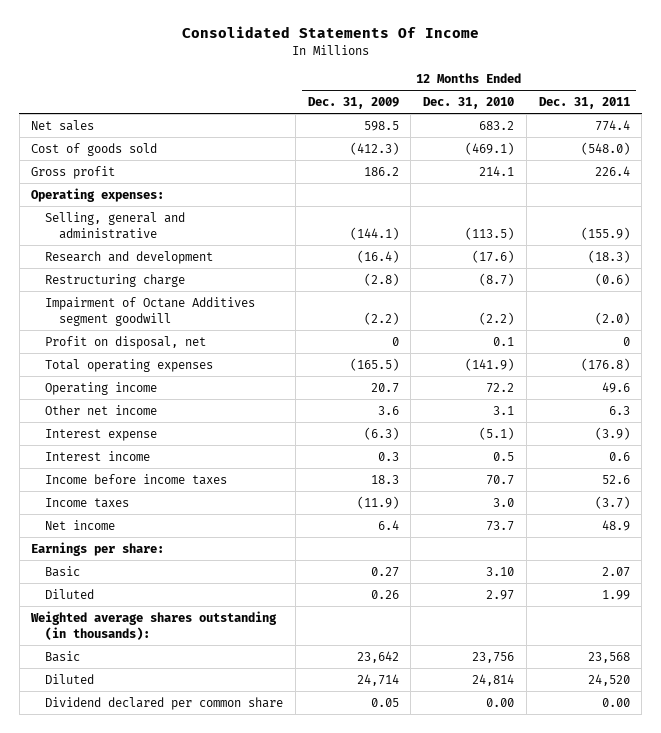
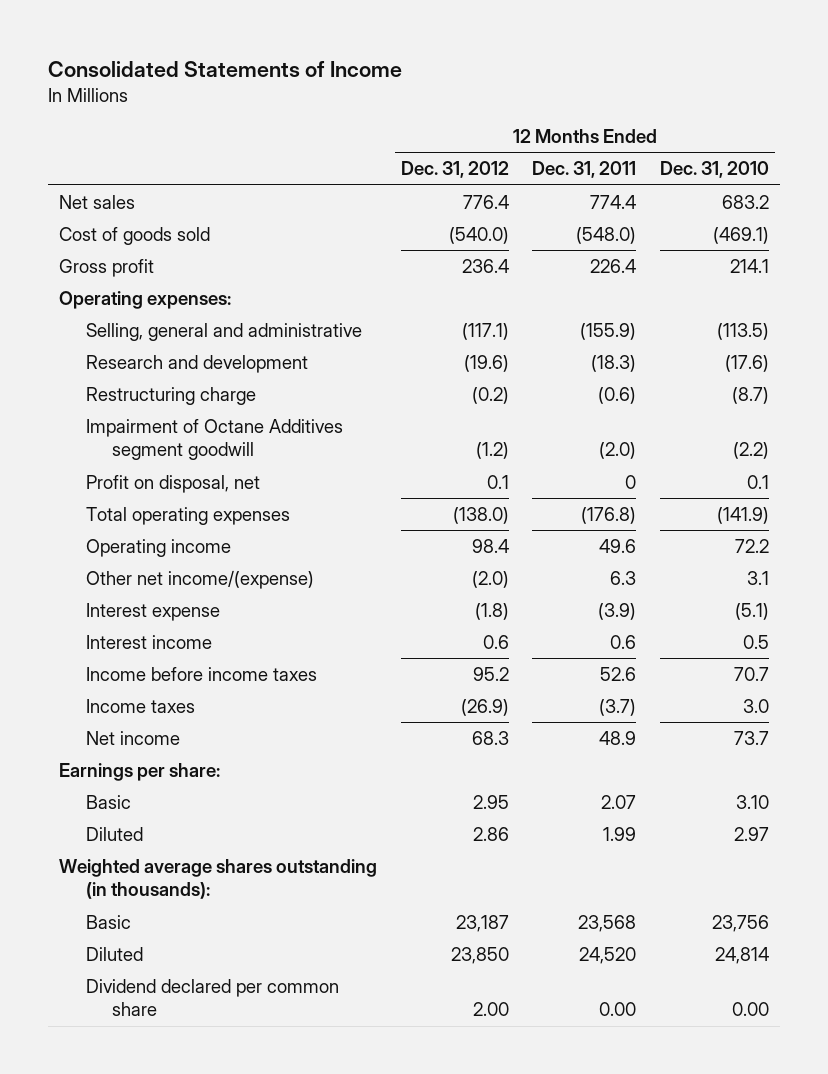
[181,26,479,39] Consolidated Statements Of Income -> [47,60,402,77] Consolidated Statements of Income
[307,97,399,110] Dec. 31, 2009 -> none
none -> [400,161,509,179] Dec. 31, 2012
[45,404,158,415] Other net income -> [85,569,314,589] Other net income/(expense)

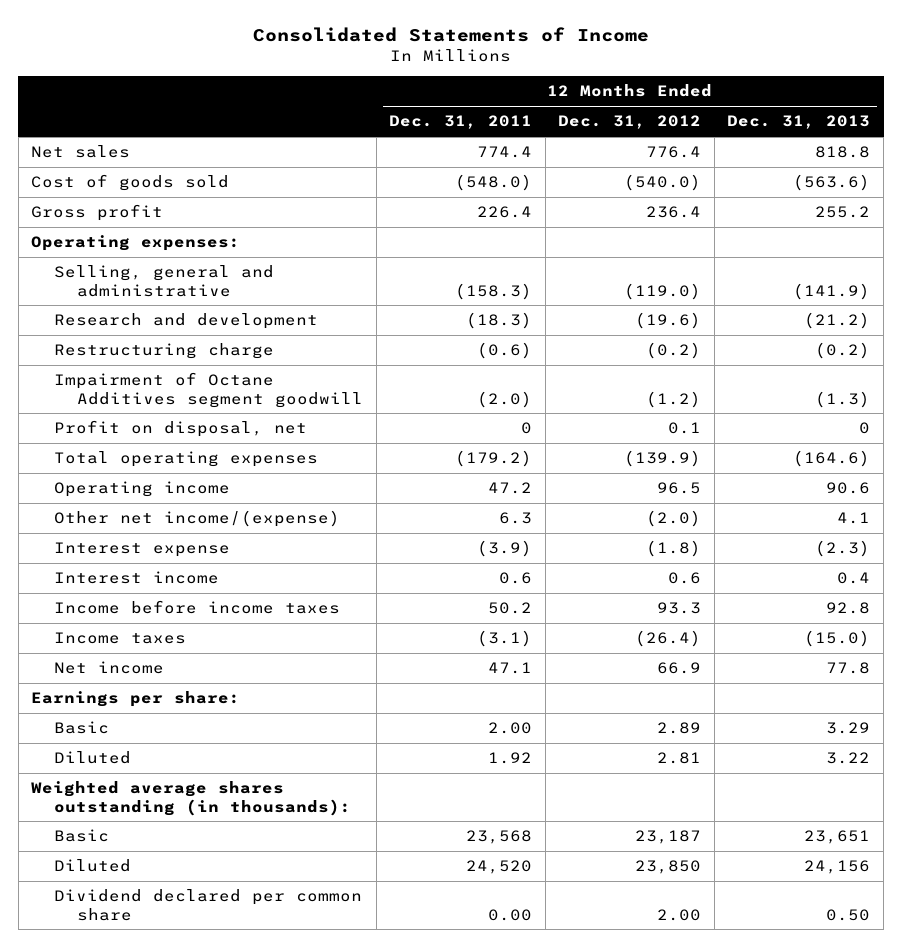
[659,161,769,179] Dec. 31, 2010 -> none
none -> [727,115,871,130] Dec. 31, 2013
[461,322,509,340] (117.1) -> [624,282,702,300] (119.0)
[580,322,637,340] (155.9) -> [455,282,533,300] (158.3)
[452,506,509,524] (138.0) -> [624,450,702,468] (139.9)
[581,506,637,524] (176.8) -> [455,450,533,468] (179.2)
[471,538,509,553] 98.4 -> [657,482,702,495] 96.5
[599,538,637,553] 49.6 -> [488,482,533,495] 47.2
[472,666,509,681] 95.2 -> [657,602,702,615] 93.3
[600,666,637,681] 52.6 -> [488,602,533,615] 50.2
[460,698,509,716] (26.9) -> [635,630,702,648] (26.4)
[599,698,637,716] (3.7) -> [477,630,533,648] (3.1)
[471,730,509,745] 68.3 -> [657,662,702,675] 66.9
[599,730,637,745] 48.9 -> [488,662,533,675] 47.1
[472,794,509,809] 2.95 -> [657,722,702,735] 2.89
[601,794,637,809] 2.07 -> [488,722,533,735] 2.00
[472,826,509,841] 2.86 -> [657,752,702,765] 2.81
[603,826,637,841] 1.99 -> [488,752,533,765] 1.92

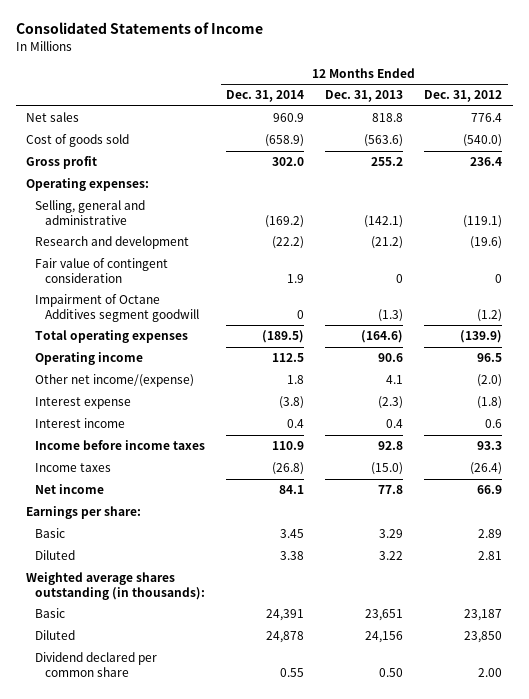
[389,115,533,130] Dec. 31, 2011 -> none
none -> [226,90,305,103] Dec. 31, 2014
[624,282,702,300] (119.0) -> [463,214,503,228] (119.1)
[793,282,871,300] (141.9) -> [364,214,404,228] (142.1)
[54,343,275,360] Restructuring charge -> none
none -> [35,258,169,283] Fair value of contingent consideration
[54,420,308,438] Profit on disposal, net -> none

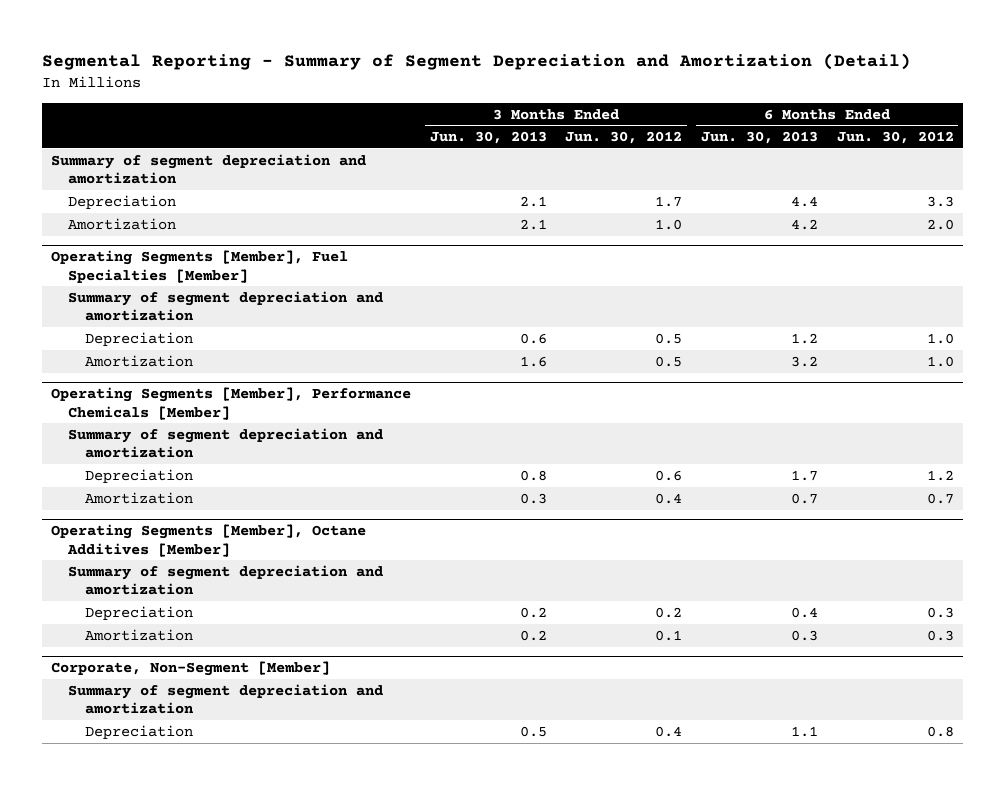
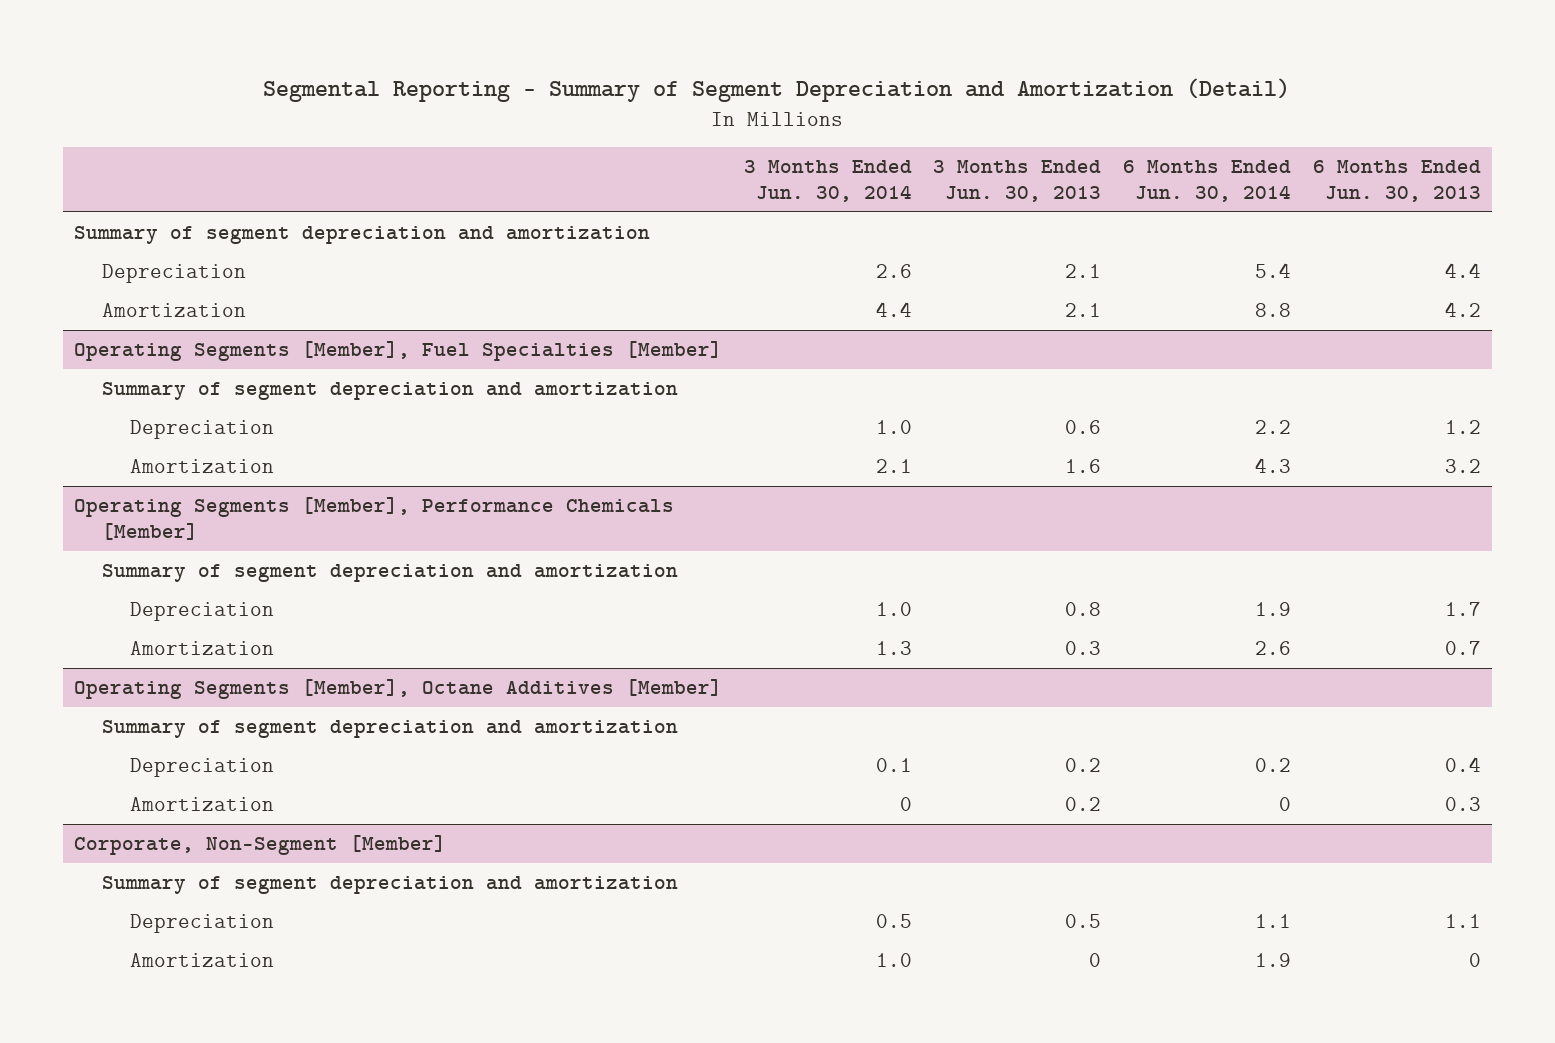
[565,131,683,145] Jun. 30, 2012 -> none
[836,131,954,145] Jun. 30, 2012 -> none
none -> [743,160,912,202] 3 Months Ended Jun. 30, 2014
none -> [1123,160,1292,202] 6 Months Ended Jun. 30, 2014
none -> [129,953,274,968] Amortization

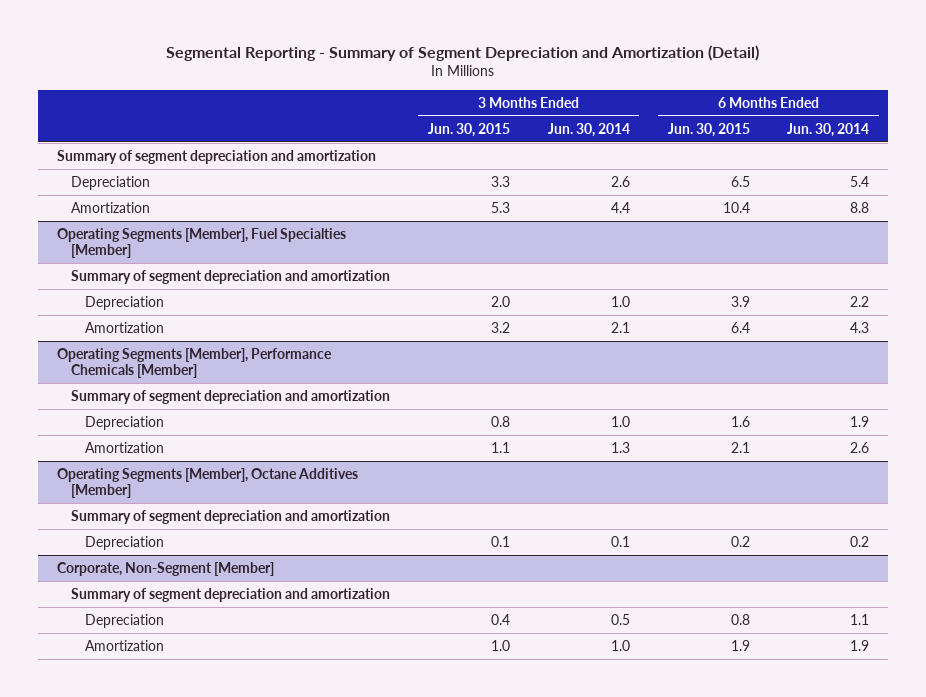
[933,160,1102,202] 3 Months Ended Jun. 30, 2013 -> none
[1313,160,1482,202] 6 Months Ended Jun. 30, 2013 -> none
none -> [427,122,510,137] Jun. 30, 2015
none -> [667,122,750,137] Jun. 30, 2015
[129,797,274,812] Amortization -> none

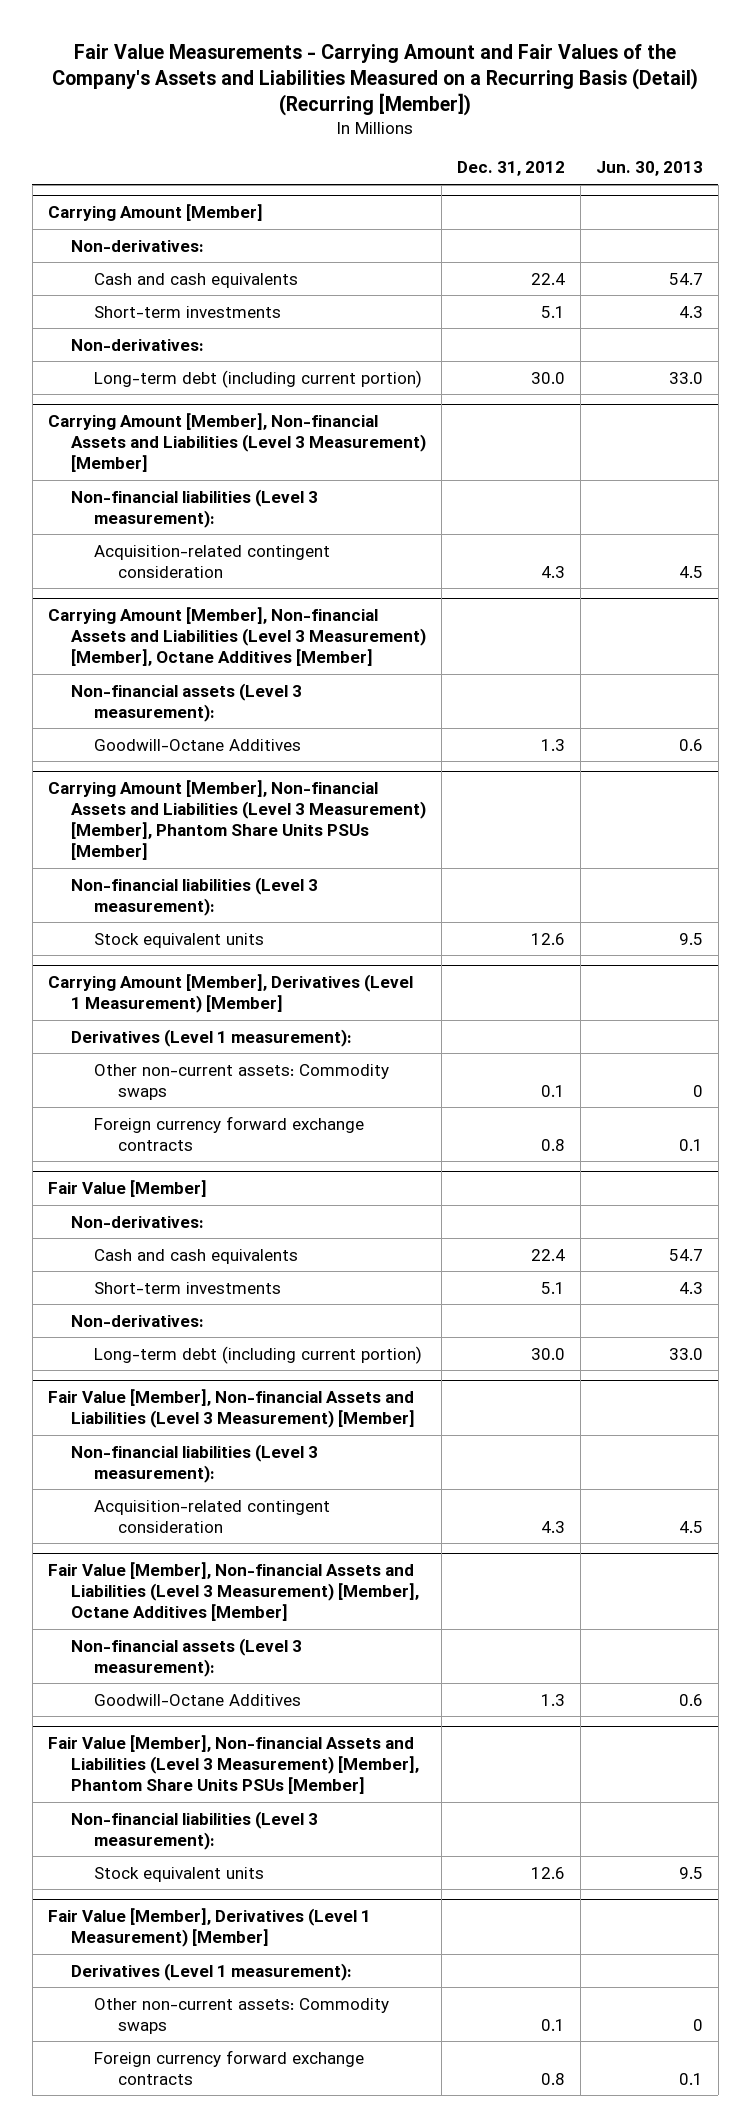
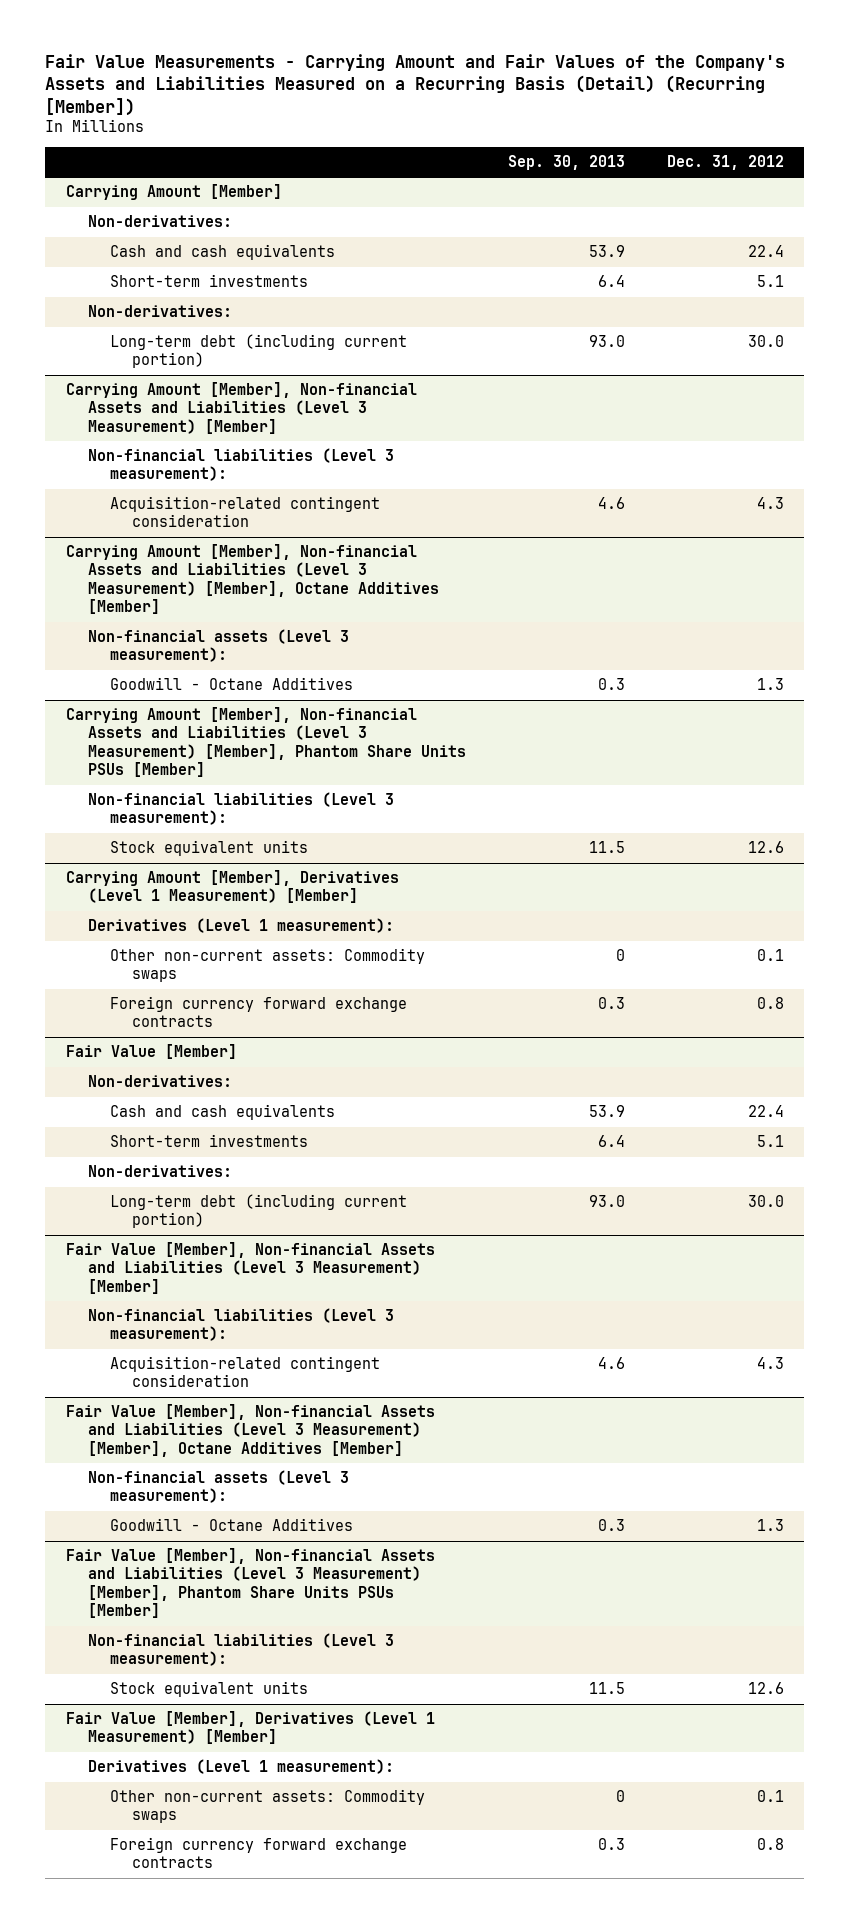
[595,161,703,177] Jun. 30, 2013 -> none
none -> [507,154,625,170] Sep. 30, 2013
[94,738,302,751] Goodwill-Octane Additives -> [109,677,353,691] Goodwill - Octane Additives
[94,1693,302,1706] Goodwill-Octane Additives -> [109,1518,353,1532] Goodwill - Octane Additives

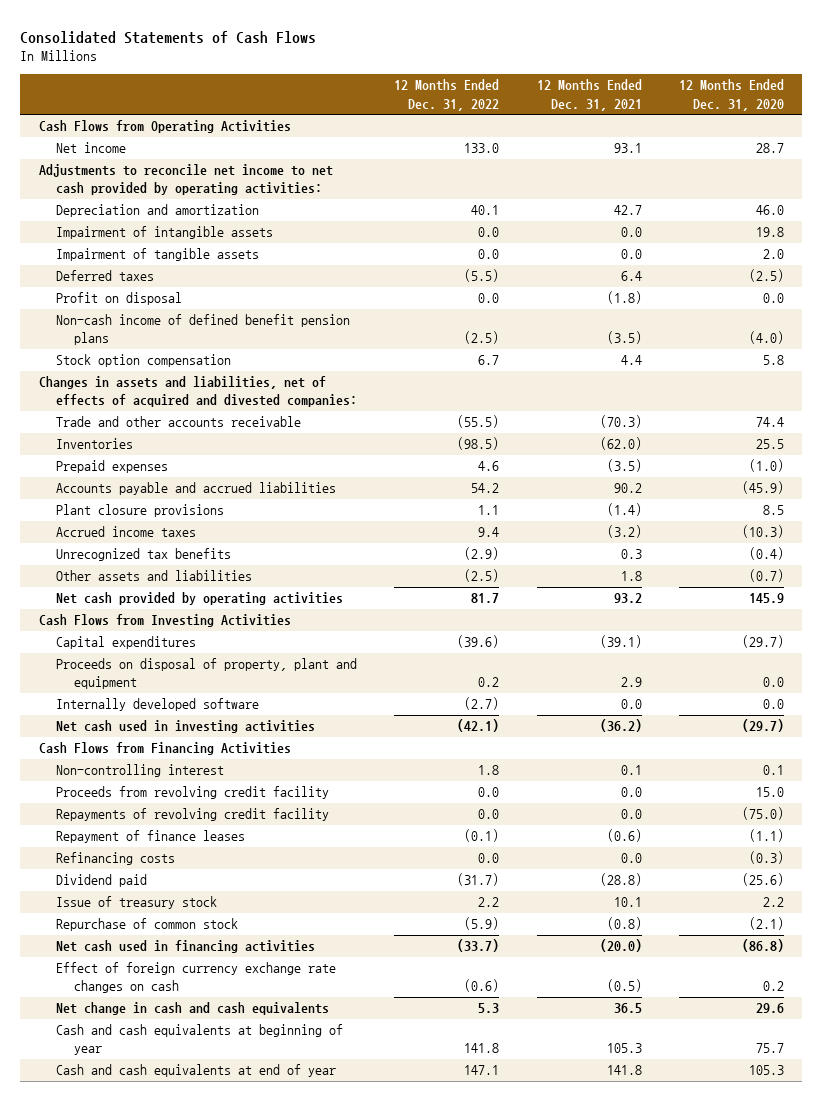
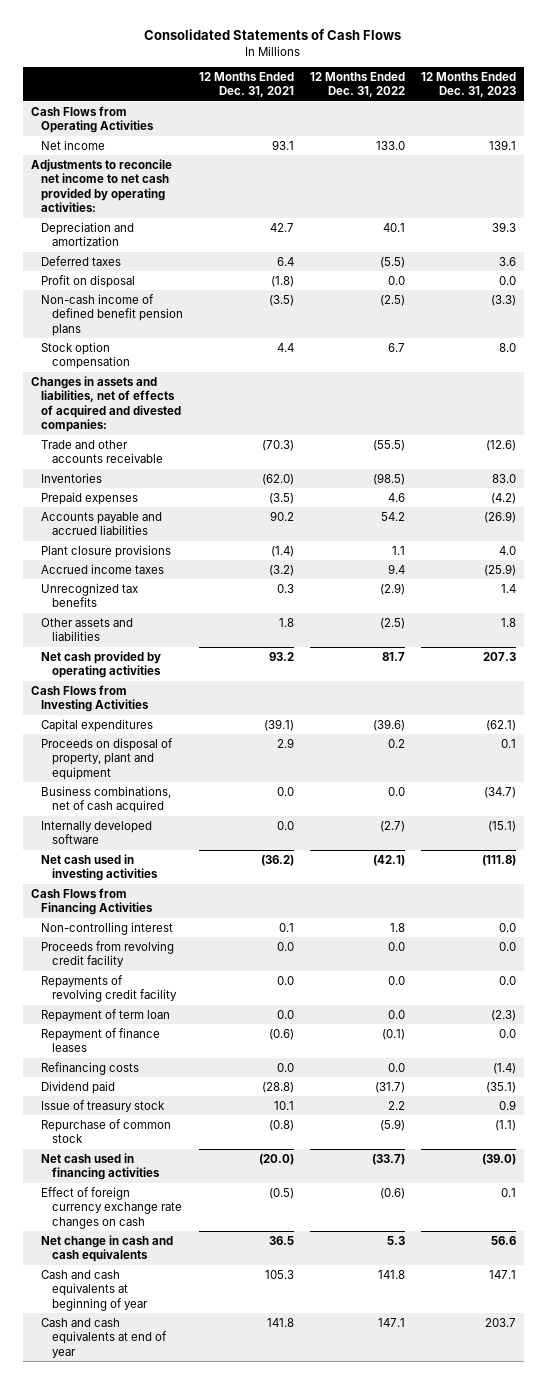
[678,79,784,111] 12 Months Ended Dec. 31, 2020 -> none
none -> [420,71,516,98] 12 Months Ended Dec. 31, 2023
[56,226,274,240] Impairment of intangible assets -> none
[56,248,260,262] Impairment of tangible assets -> none
none -> [41,785,172,814] Business combinations, net of cash acquired
none -> [41,1008,171,1022] Repayment of term loan

